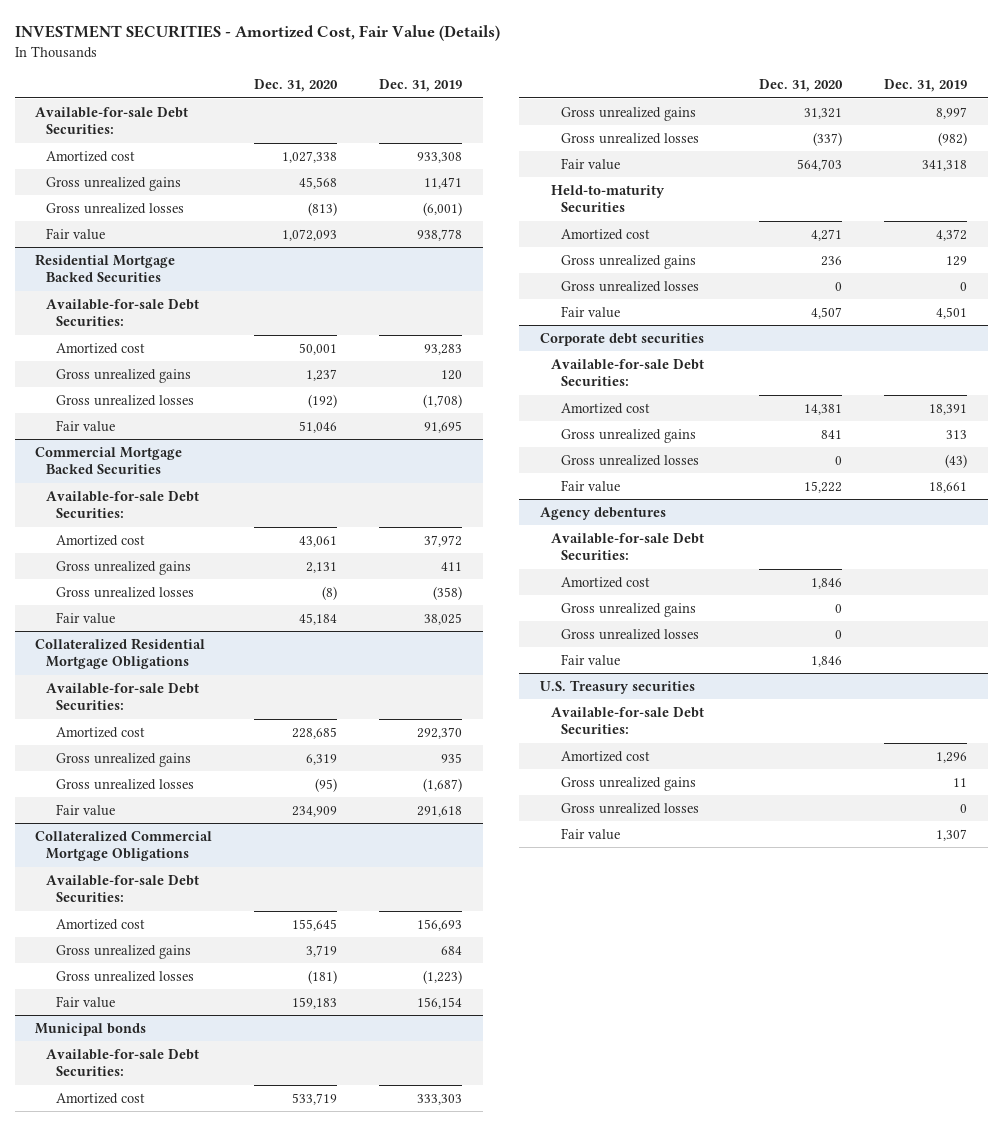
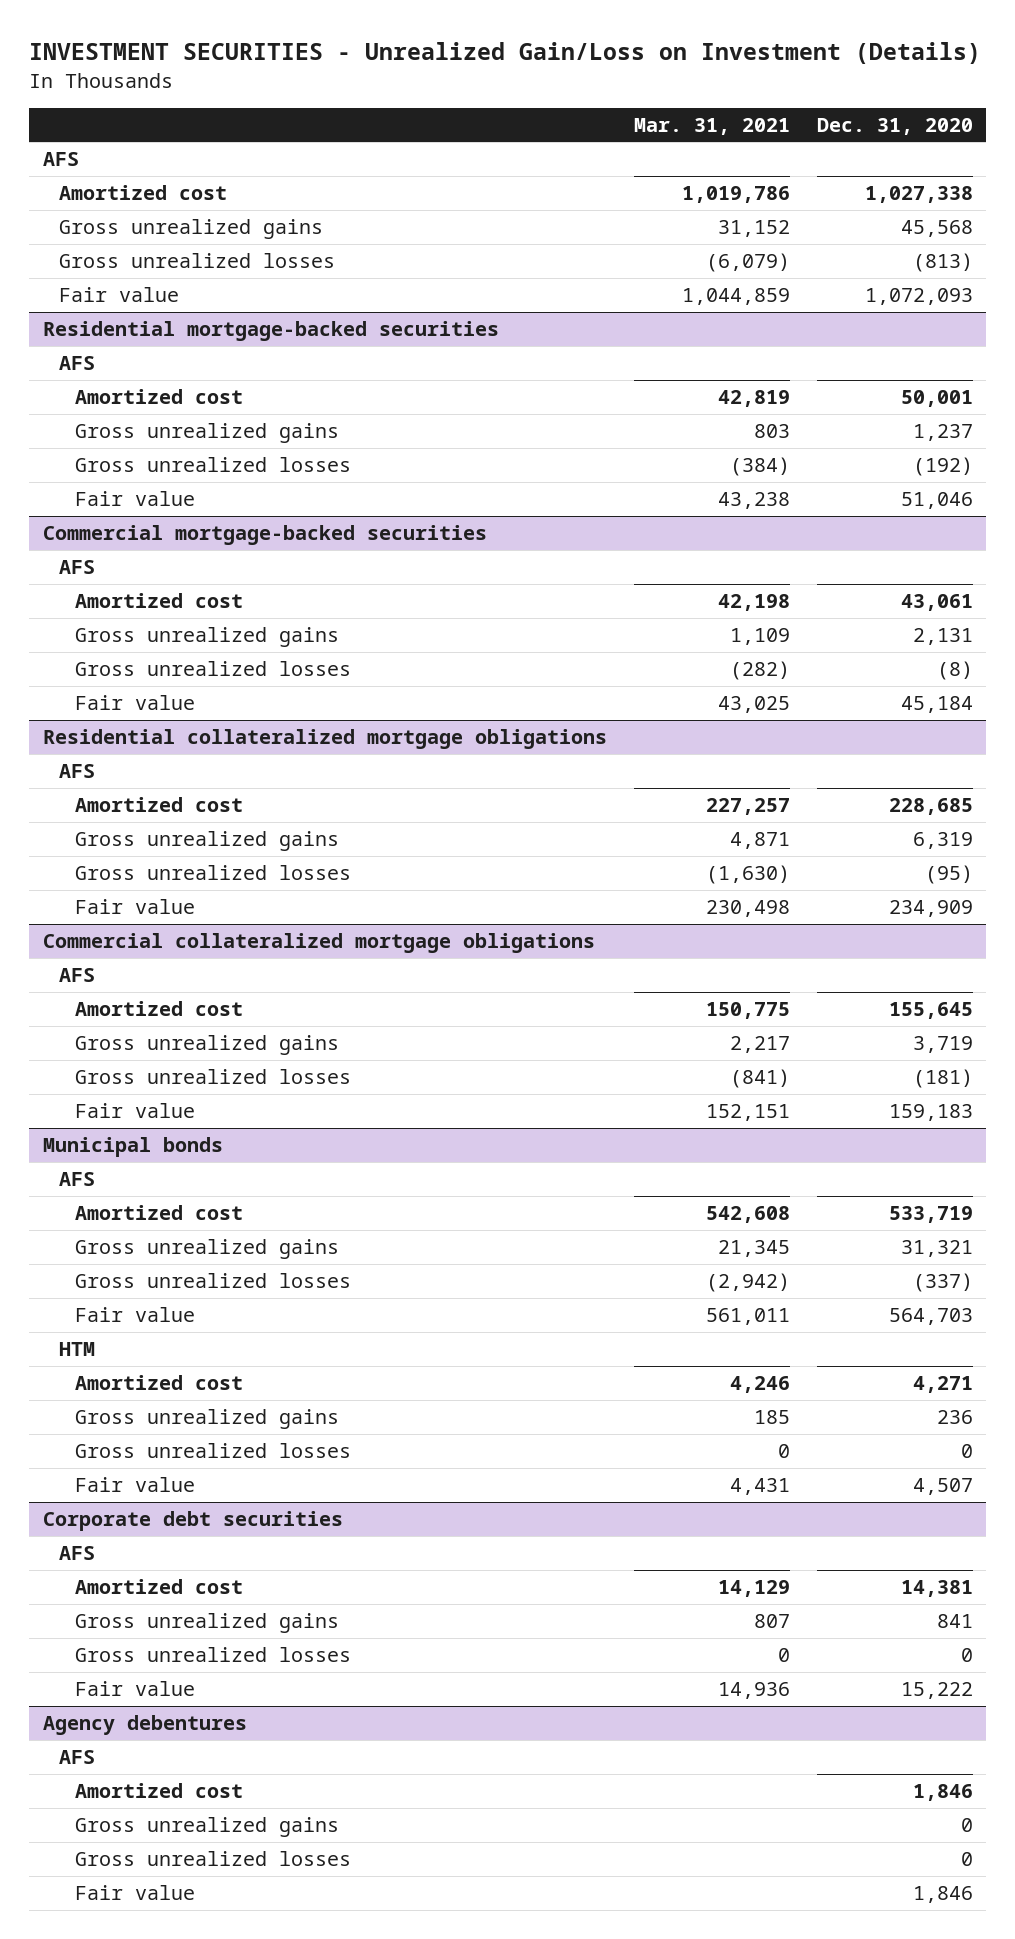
[14,25,500,42] INVESTMENT SECURITIES - Amortized Cost, Fair Value (Details) -> [29,42,982,65] INVESTMENT SECURITIES - Unrealized Gain/Loss on Investment (Details)
[379,79,463,93] Dec. 31, 2019 -> none
none -> [633,117,790,135] Mar. 31, 2021
[35,106,189,135] Available-for-sale Debt Securities: -> none
none -> [42,152,79,167] AFS
[45,298,199,327] Available-for-sale Debt Securities: -> none
[35,253,176,283] Residential Mortgage Backed Securities -> [42,321,499,342] Residential mortgage-backed securities
none -> [58,356,95,371] AFS
[45,490,199,519] Available-for-sale Debt Securities: -> none
[35,446,183,475] Commercial Mortgage Backed Securities -> [42,525,487,546] Commercial mortgage-backed securities
none -> [58,560,95,575] AFS
[45,682,199,711] Available-for-sale Debt Securities: -> none
[35,637,206,670] Collateralized Residential Mortgage Obligations -> [42,729,607,750] Residential collateralized mortgage obligations
none -> [58,764,95,779] AFS
[45,874,199,903] Available-for-sale Debt Securities: -> none
[35,830,213,862] Collateralized Commercial Mortgage Obligations -> [42,933,595,954] Commercial collateralized mortgage obligations
none -> [58,968,95,983] AFS
[45,1048,199,1077] Available-for-sale Debt Securities: -> none
none -> [58,1172,95,1187] AFS
[550,184,665,213] Held-to-maturity Securities -> none
none -> [58,1342,95,1357] HTM
[550,358,704,387] Available-for-sale Debt Securities: -> none
none -> [58,1546,95,1561] AFS
[550,532,704,561] Available-for-sale Debt Securities: -> none
none -> [58,1750,95,1765] AFS
[540,679,696,694] U.S. Treasury securities -> none
[550,706,704,735] Available-for-sale Debt Securities: -> none
[561,750,651,762] Amortized cost -> none
[561,776,697,791] Gross unrealized gains -> none
[561,802,700,814] Gross unrealized losses -> none
[561,827,621,840] Fair value -> none

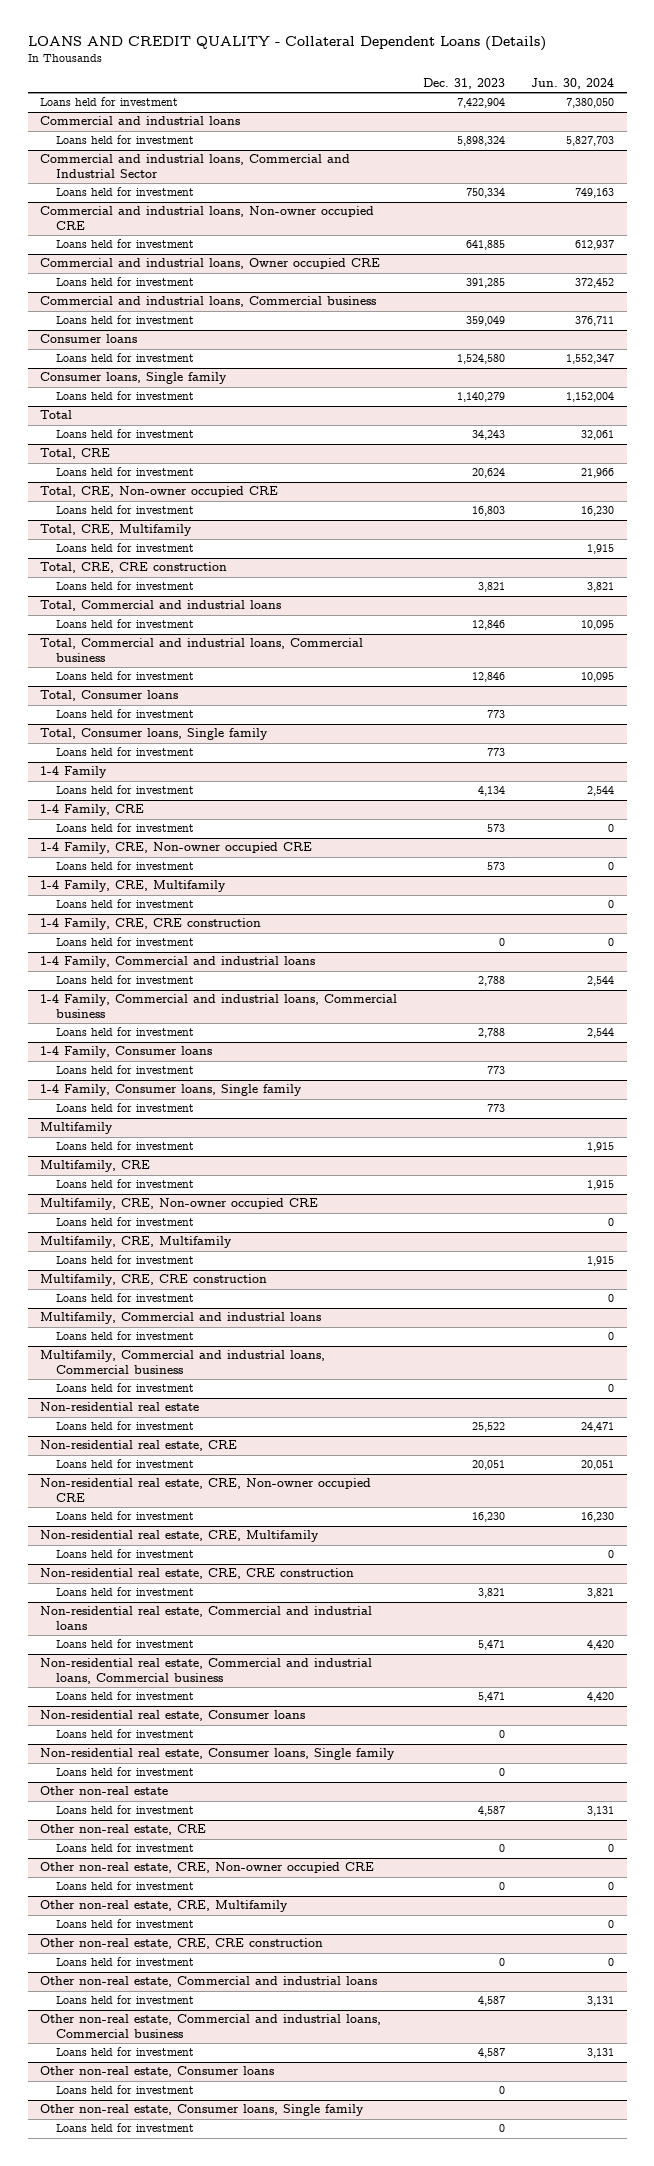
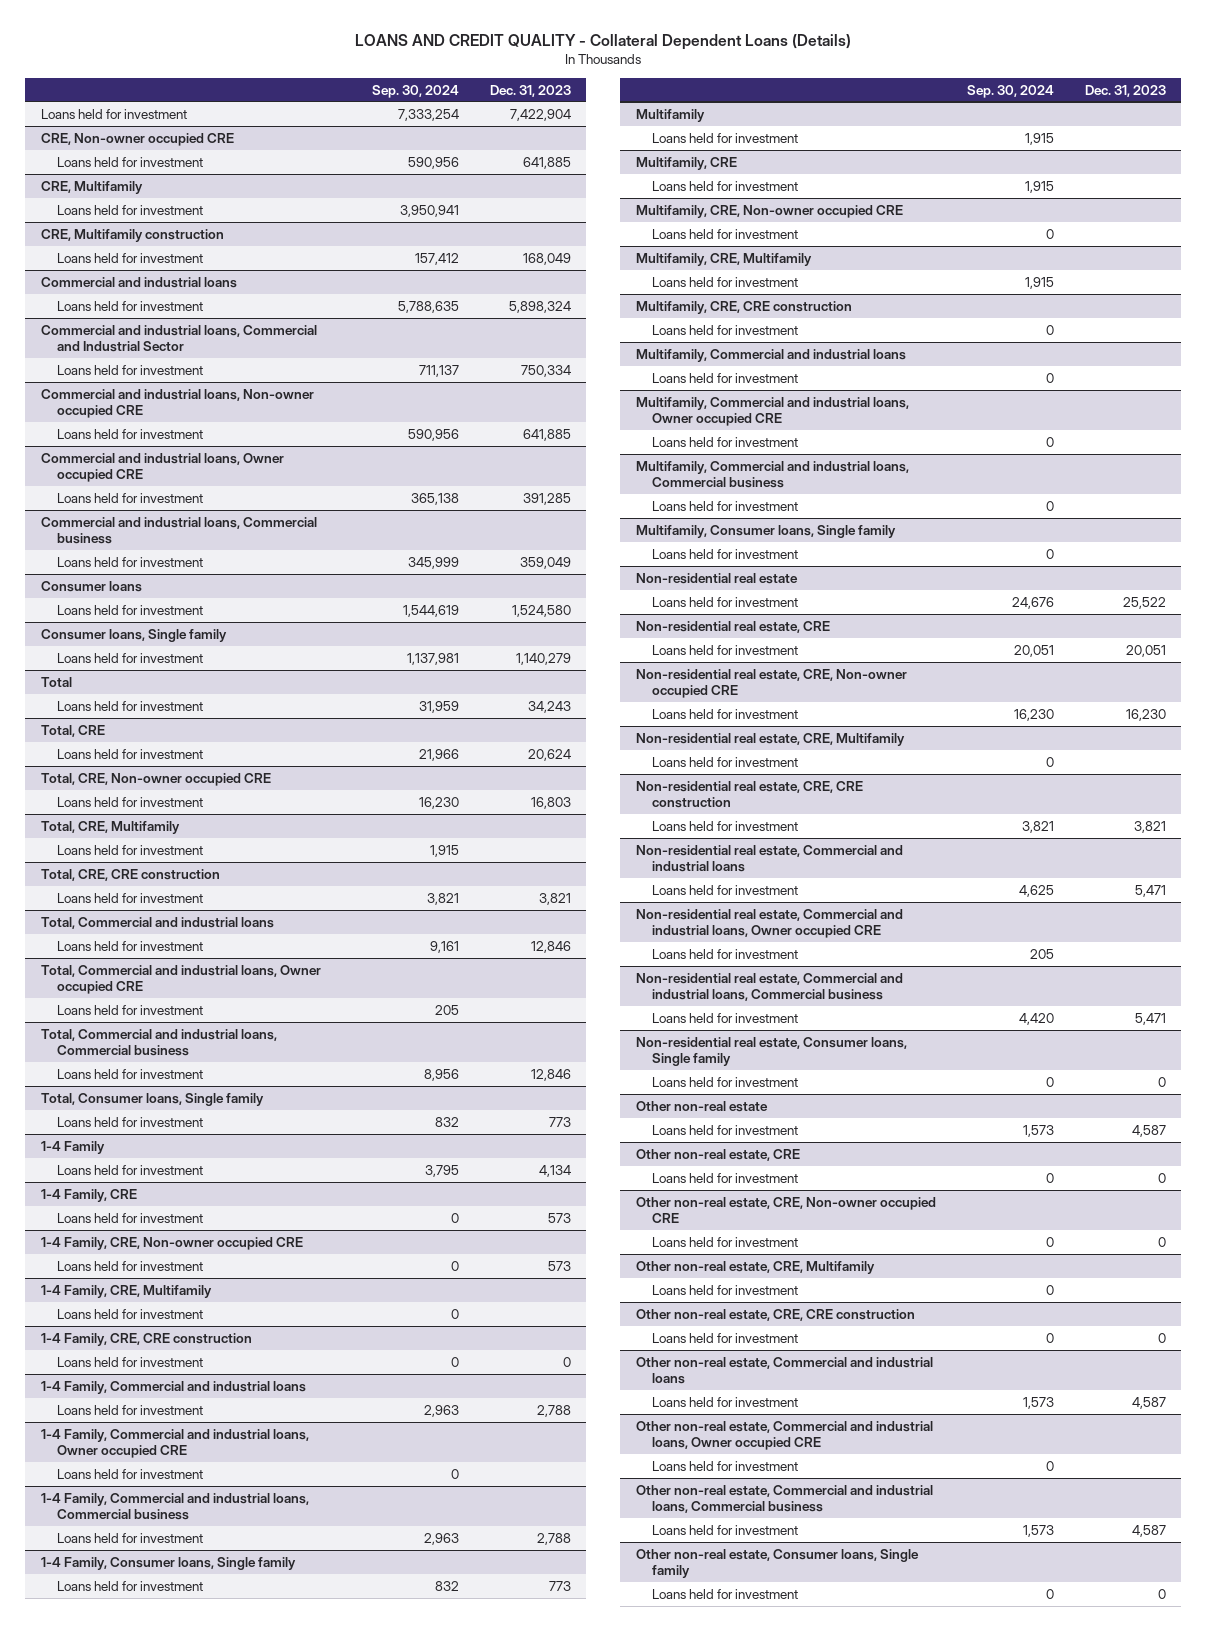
[530,77,614,89] Jun. 30, 2024 -> none
none -> [371,84,459,98] Sep. 30, 2024
none -> [40,132,234,146] CRE, Non-owner occupied CRE
none -> [56,156,203,167] Loans held for investment
none -> [40,180,143,194] CRE, Multifamily
none -> [56,204,203,215] Loans held for investment
none -> [40,228,224,242] CRE, Multifamily construction
none -> [56,252,203,263] Loans held for investment
none -> [40,964,321,995] Total, Commercial and industrial loans, Owner occupied CRE
none -> [56,1004,203,1015] Loans held for investment
[40,690,179,702] Total, Consumer loans -> none
[56,709,195,719] Loans held for investment -> none
none -> [40,1428,309,1459] 1-4 Family, Commercial and industrial loans, Owner occupied CRE
none -> [56,1468,203,1479] Loans held for investment
[40,1046,213,1059] 1-4 Family, Consumer loans -> none
[56,1065,195,1075] Loans held for investment -> none
none -> [635,396,909,427] Multifamily, Commercial and industrial loans, Owner occupied CRE
none -> [651,436,798,447] Loans held for investment
none -> [635,524,896,538] Multifamily, Consumer loans, Single family
none -> [651,548,798,559] Loans held for investment
none -> [635,908,903,939] Non-residential real estate, Commercial and industrial loans, Owner occupied CRE
none -> [651,948,798,959] Loans held for investment
[40,1710,306,1722] Non-residential real estate, Consumer loans -> none
[56,1729,195,1739] Loans held for investment -> none
none -> [635,1420,933,1451] Other non-real estate, Commercial and industrial loans, Owner occupied CRE
none -> [651,1460,798,1471] Loans held for investment
[40,2066,275,2078] Other non-real estate, Consumer loans -> none
[56,2085,195,2095] Loans held for investment -> none

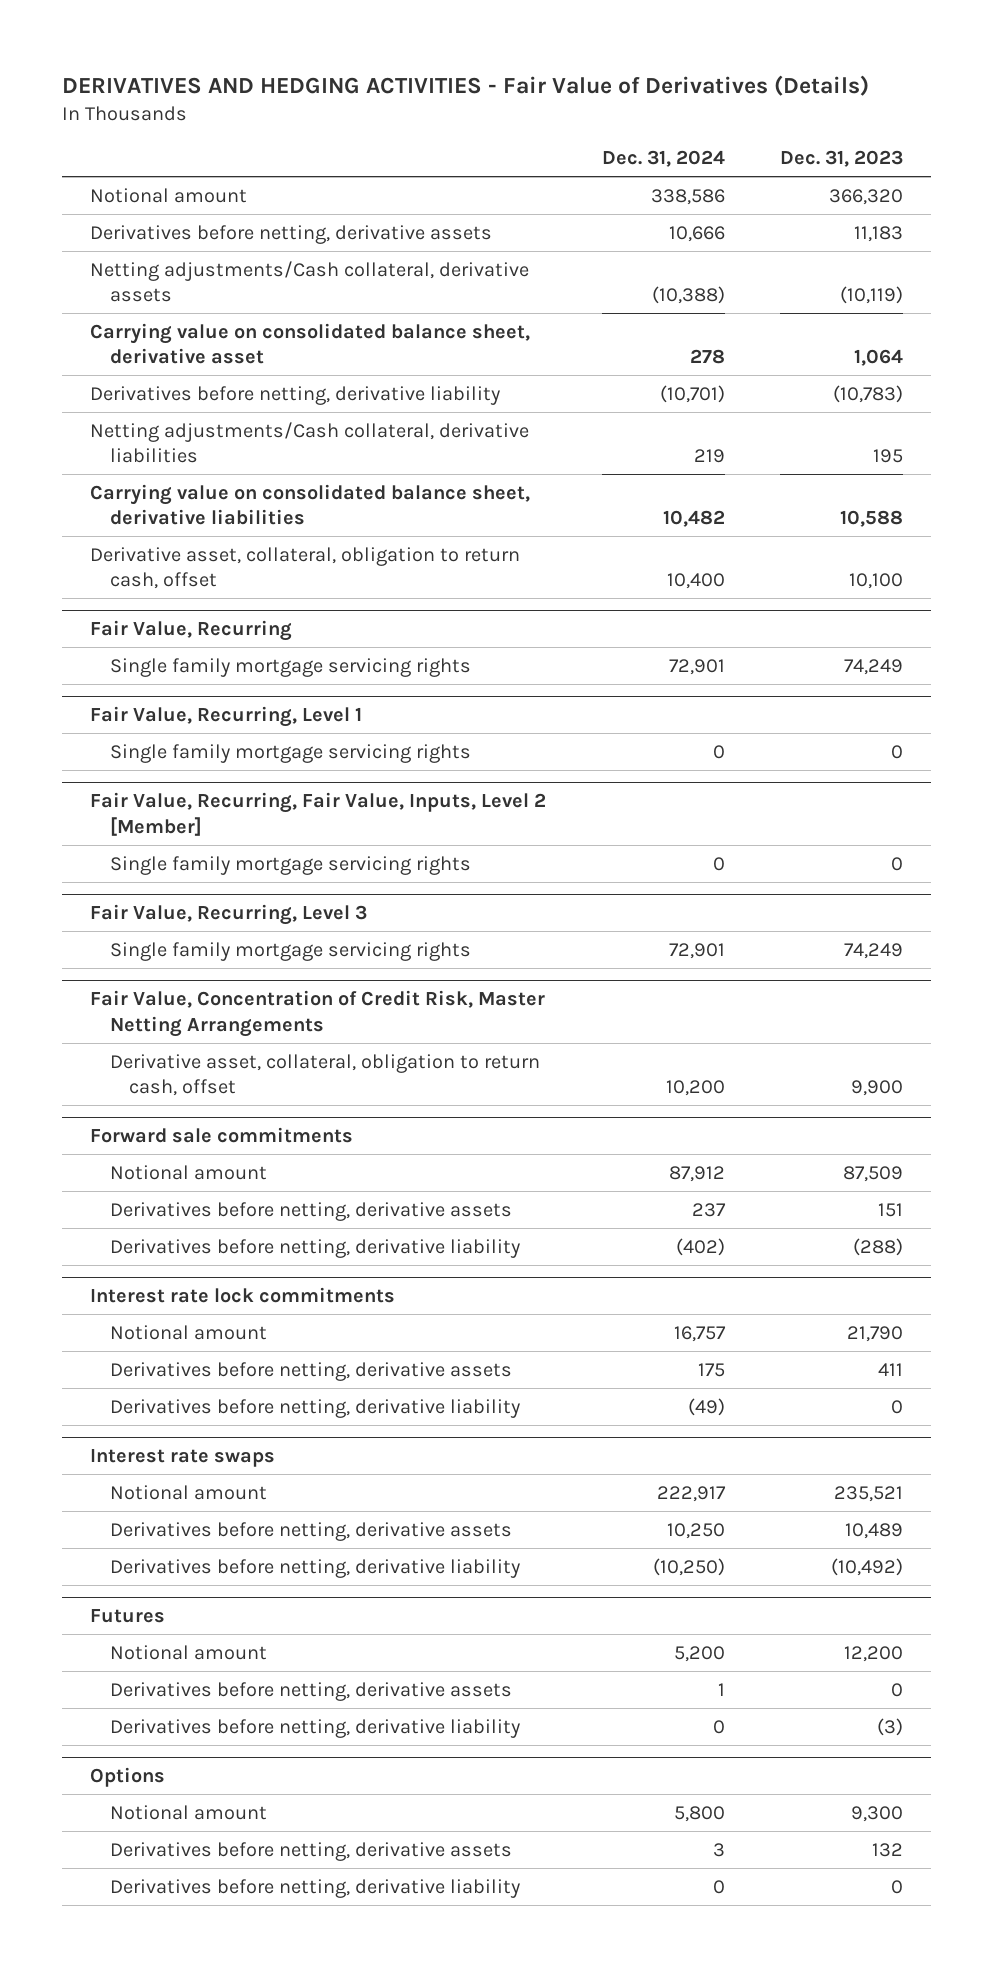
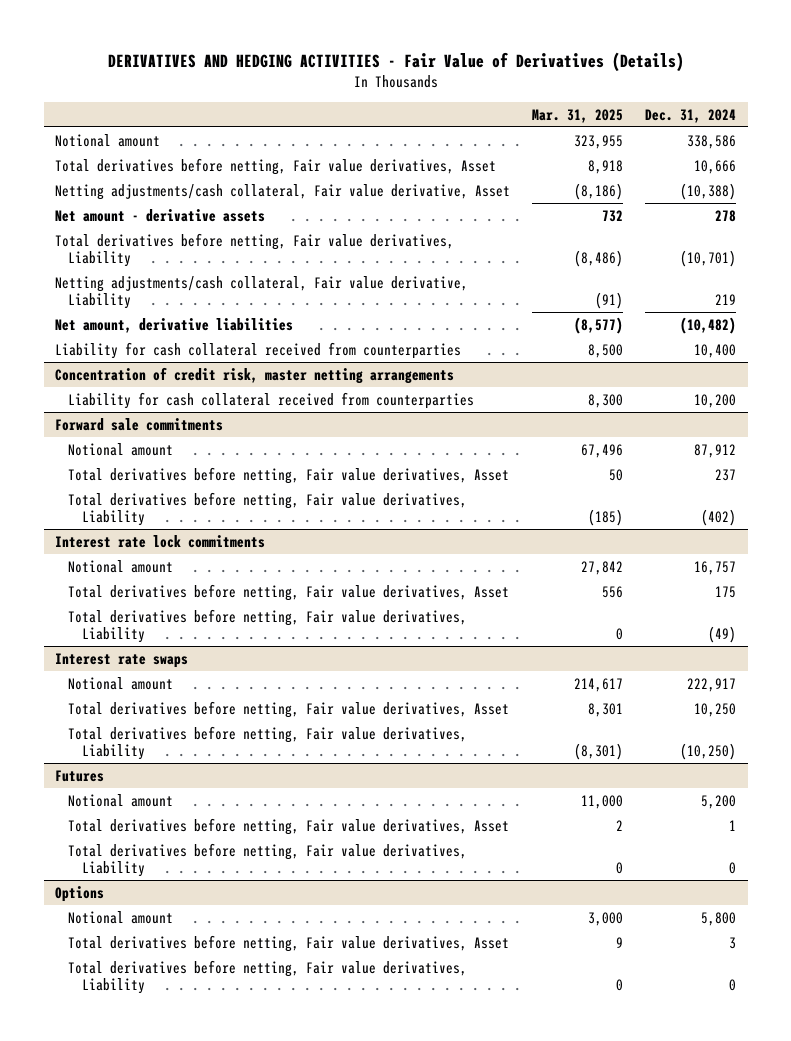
[780,150,904,168] Dec. 31, 2023 -> none
none -> [532,108,624,123] Mar. 31, 2025
[89,620,292,642] Fair Value, Recurring -> none
[109,657,471,677] Single family mortgage servicing rights -> none
[89,706,362,728] Fair Value, Recurring, Level 1 -> none
[109,743,471,763] Single family mortgage servicing rights -> none
[89,792,546,836] Fair Value, Recurring, Fair Value, Inputs, Level 2 [Member] -> none
[109,855,471,875] Single family mortgage servicing rights -> none
[89,904,367,926] Fair Value, Recurring, Level 3 -> none
[109,941,471,961] Single family mortgage servicing rights -> none
[89,224,492,244] Derivatives before netting, derivative assets -> [54,157,496,175] Total derivatives before netting, Fair value derivatives, Asset
[89,260,529,303] Netting adjustments/Cash collateral, derivative assets -> [54,183,510,200] Netting adjustments/cash collateral, Fair value derivative, Asset
[89,322,530,365] Carrying value on consolidated balance sheet, derivative asset -> [54,208,265,222] Net amount - derivative assets
[89,385,500,405] Derivatives before netting, derivative liability -> [54,232,454,267] Total derivatives before netting, Fair value derivatives, Liability
[89,421,529,464] Netting adjustments/Cash collateral, derivative liabilities -> [54,275,468,309] Netting adjustments/cash collateral, Fair value derivative, Liability
[89,483,530,526] Carrying value on consolidated balance sheet, derivative liabilities -> [54,317,293,333] Net amount, derivative liabilities
[662,510,725,528] 10,482 -> [680,316,737,334] (10,482)
[89,546,520,590] Derivative asset, collateral, obligation to return cash, offset -> [54,341,461,359] Liability for cash collateral received from counterparties
[89,990,545,1037] Fair Value, Concentration of Credit Risk, Master Netting Arrangements -> [54,366,454,384] Concentration of credit risk, master netting arrangements
[109,1053,540,1097] Derivative asset, collateral, obligation to return cash, offset -> [68,391,475,409] Liability for cash collateral received from counterparties
[109,1201,512,1221] Derivatives before netting, derivative assets -> [68,466,510,484] Total derivatives before netting, Fair value derivatives, Asset
[109,1238,520,1258] Derivatives before netting, derivative liability -> [68,491,468,526] Total derivatives before netting, Fair value derivatives, Liability
[109,1361,512,1381] Derivatives before netting, derivative assets -> [68,583,510,601] Total derivatives before netting, Fair value derivatives, Asset
[109,1398,520,1418] Derivatives before netting, derivative liability -> [68,608,468,643] Total derivatives before netting, Fair value derivatives, Liability
[109,1521,512,1541] Derivatives before netting, derivative assets -> [68,700,510,718] Total derivatives before netting, Fair value derivatives, Asset
[109,1558,520,1578] Derivatives before netting, derivative liability -> [68,725,468,760] Total derivatives before netting, Fair value derivatives, Liability
[109,1681,512,1701] Derivatives before netting, derivative assets -> [68,817,510,835] Total derivatives before netting, Fair value derivatives, Asset
[109,1718,520,1738] Derivatives before netting, derivative liability -> [68,842,468,877] Total derivatives before netting, Fair value derivatives, Liability
[109,1841,512,1861] Derivatives before netting, derivative assets -> [68,934,510,952] Total derivatives before netting, Fair value derivatives, Asset
[109,1878,520,1898] Derivatives before netting, derivative liability -> [68,959,468,994] Total derivatives before netting, Fair value derivatives, Liability

